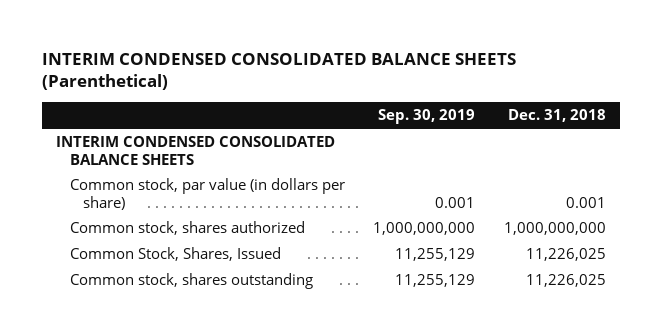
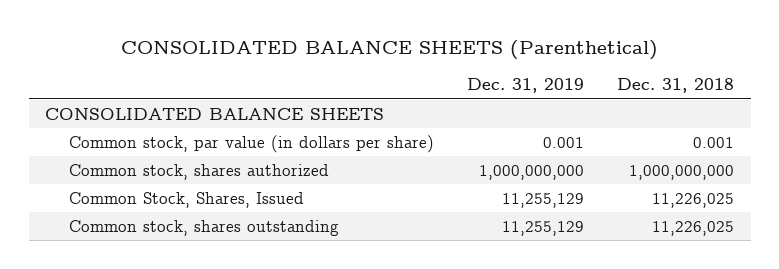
[41,52,516,91] INTERIM CONDENSED CONSOLIDATED BALANCE SHEETS (Parenthetical) -> [120,40,658,61] CONSOLIDATED BALANCE SHEETS (Parenthetical)
[378,109,476,125] Sep. 30, 2019 -> none
none -> [467,78,585,94] Dec. 31, 2019
[56,136,336,165] INTERIM CONDENSED CONSOLIDATED BALANCE SHEETS -> [45,107,385,120] CONSOLIDATED BALANCE SHEETS

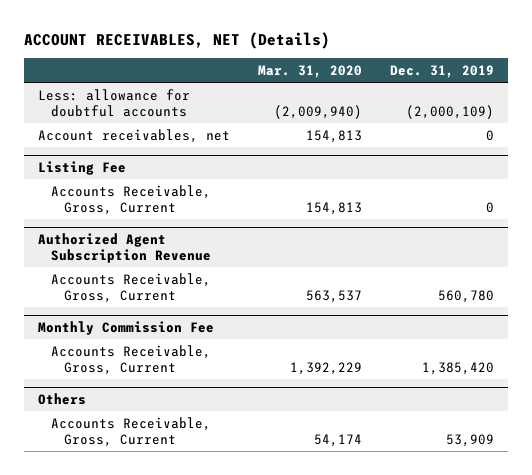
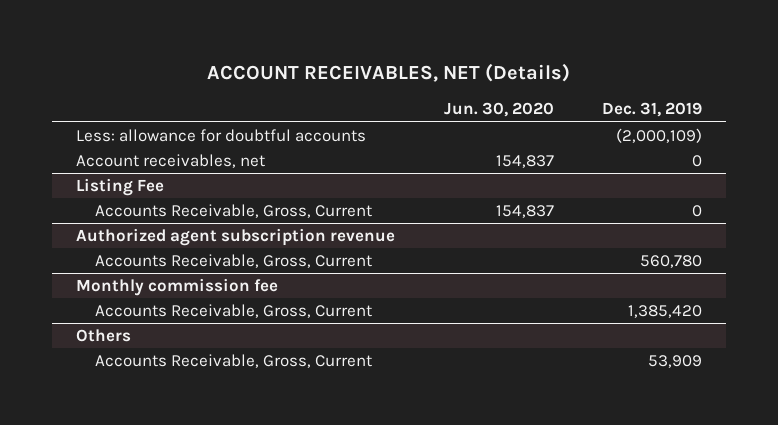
[257,64,362,78] Mar. 31, 2020 -> none
none -> [443,102,554,118] Jun. 30, 2020
[37,232,211,263] Authorized Agent Subscription Revenue -> [76,228,396,247] Authorized agent subscription revenue
[37,320,214,335] Monthly Commission Fee -> [76,278,279,297] Monthly commission fee

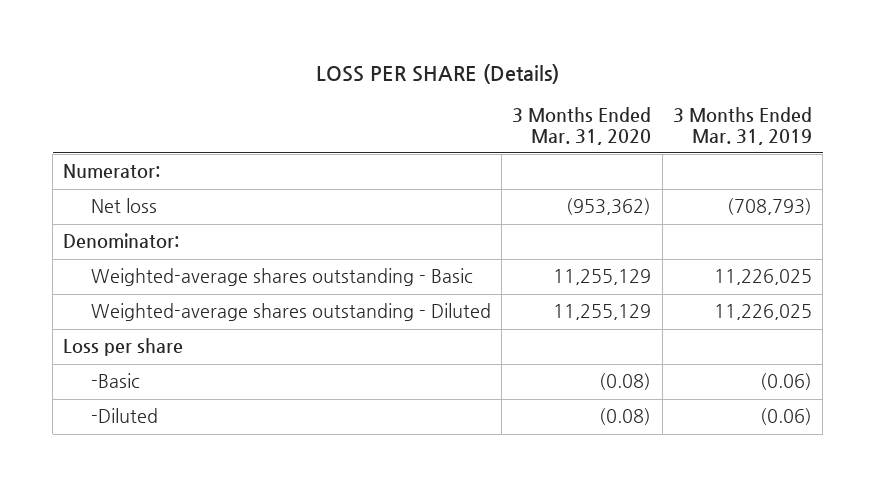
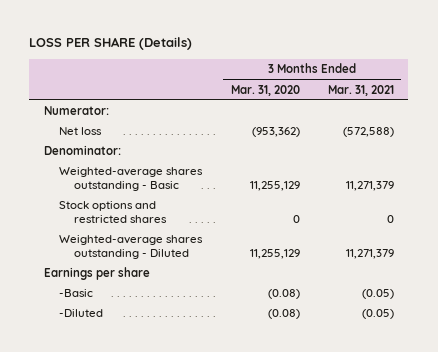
[672,106,812,145] 3 Months Ended Mar. 31, 2019 -> none
none -> [328,84,395,96] Mar. 31, 2021
none -> [59,201,168,224] Stock options and restricted shares
[63,338,184,357] Loss per share -> [43,267,150,281] Earnings per share

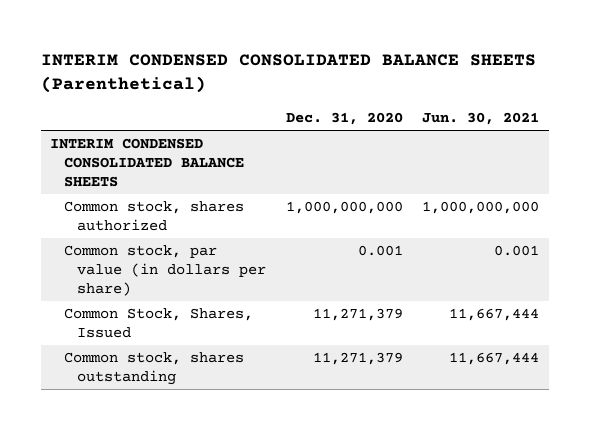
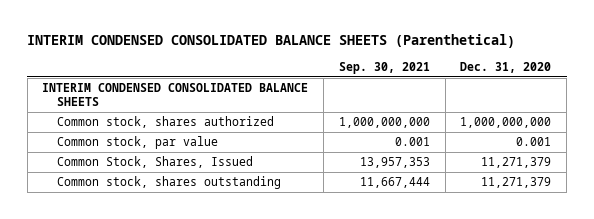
[422,112,540,126] Jun. 30, 2021 -> none
none -> [338,62,430,75] Sep. 30, 2021
[63,245,267,296] Common stock, par value (in dollars per share) -> [56,136,218,150] Common stock, par value

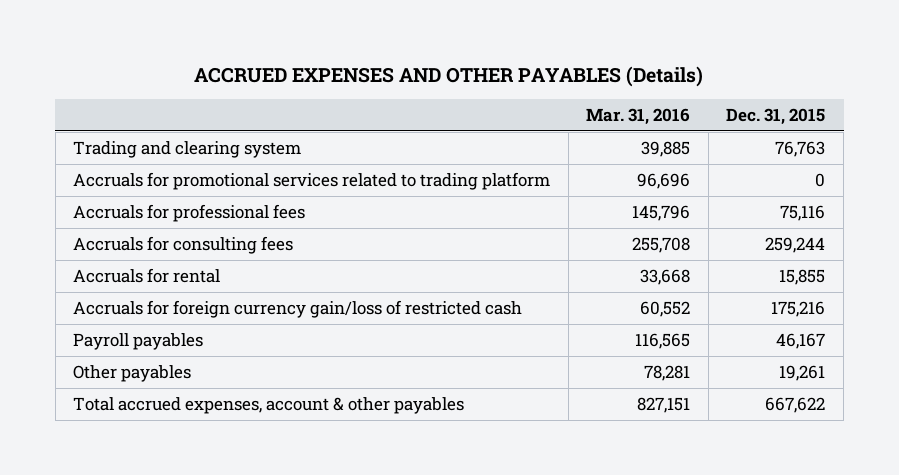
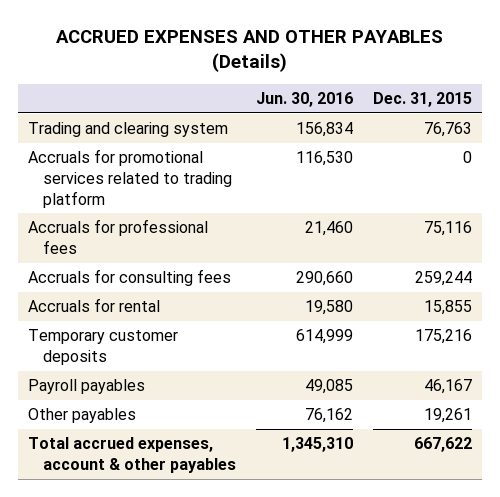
[586,107,691,125] Mar. 31, 2016 -> none
none -> [256,91,354,107] Jun. 30, 2016
[73,300,523,319] Accruals for foreign currency gain/loss of restricted cash -> [27,329,178,365] Temporary customer deposits

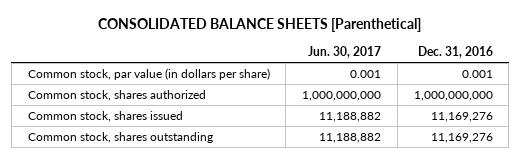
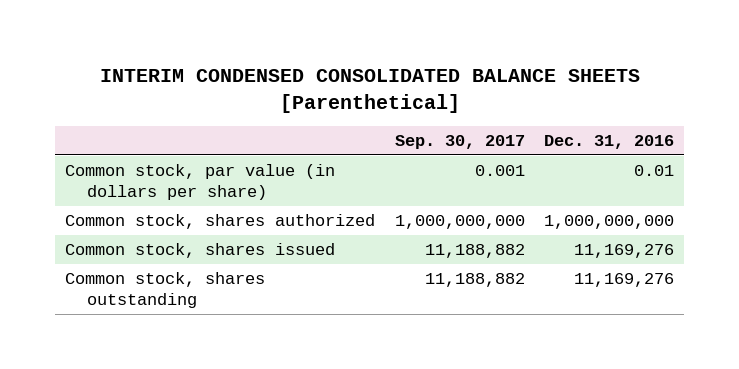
[98,18,422,33] CONSOLIDATED BALANCE SHEETS [Parenthetical] -> [99,68,640,113] INTERIM CONDENSED CONSOLIDATED BALANCE SHEETS [Parenthetical]
[308,45,382,58] Jun. 30, 2017 -> none
none -> [394,135,525,150] Sep. 30, 2017
[461,69,493,78] 0.001 -> [634,165,675,177] 0.01

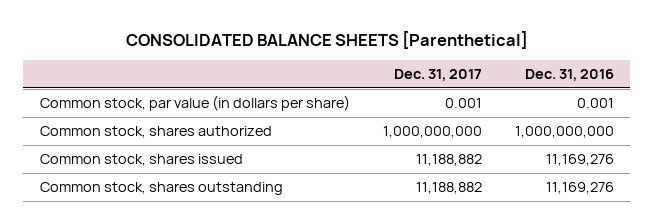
[99,68,640,113] INTERIM CONDENSED CONSOLIDATED BALANCE SHEETS [Parenthetical] -> [125,30,528,49] CONSOLIDATED BALANCE SHEETS [Parenthetical]
[394,135,525,150] Sep. 30, 2017 -> none
none -> [393,69,482,82] Dec. 31, 2017
[634,165,675,177] 0.01 -> [576,98,614,109] 0.001

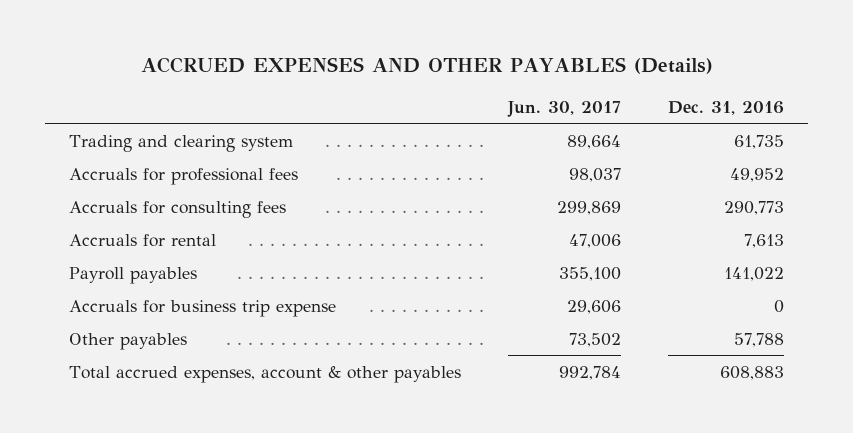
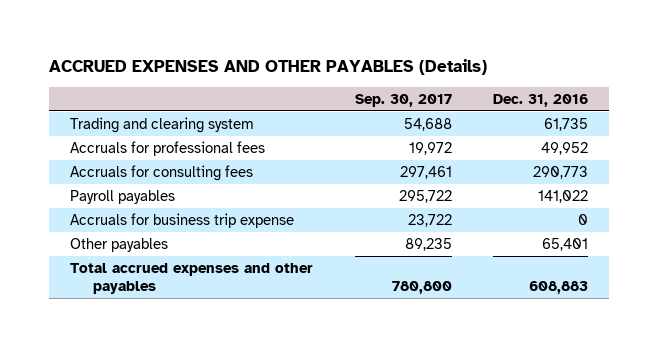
[507,100,622,117] Jun. 30, 2017 -> none
none -> [354,93,452,107] Sep. 30, 2017
[68,233,216,247] Accruals for rental -> none
[734,332,785,347] 57,788 -> [542,237,589,251] 65,401
[68,365,461,383] Total accrued expenses, account & other payables -> [70,262,314,295] Total accrued expenses and other payables

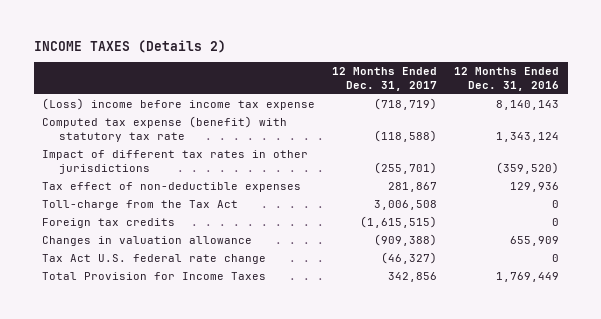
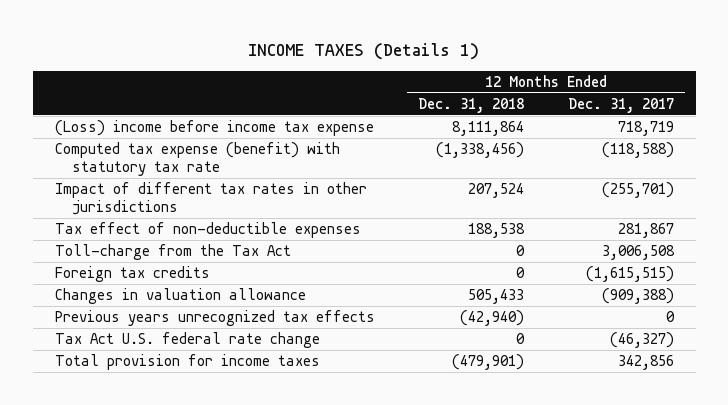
[33,39,226,53] INCOME TAXES (Details 2) -> [248,42,480,60] INCOME TAXES (Details 1)
[454,66,560,91] 12 Months Ended Dec. 31, 2016 -> none
none -> [418,97,525,113] Dec. 31, 2018
[374,98,438,111] (718,719) -> [617,121,674,137] 718,719
none -> [54,310,375,327] Previous years unrecognized tax effects
[42,272,267,281] Total Provision for Income Taxes -> [54,354,320,371] Total provision for income taxes

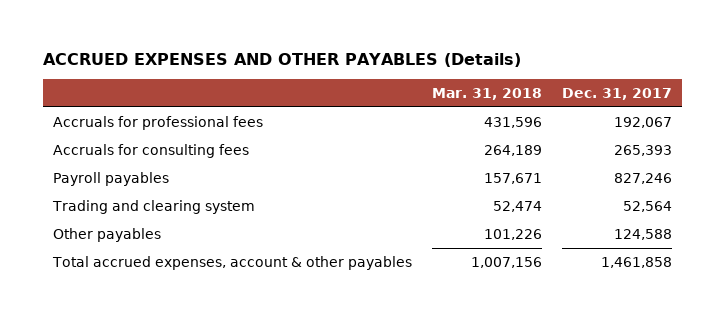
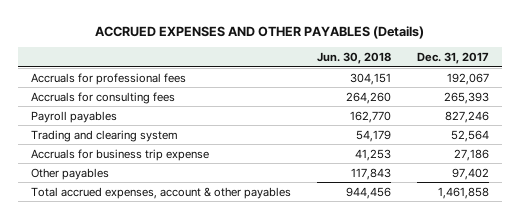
[431,87,542,100] Mar. 31, 2018 -> none
none -> [317,52,392,65] Jun. 30, 2018
none -> [31,148,210,161] Accruals for business trip expense
[613,229,672,241] 124,588 -> [452,167,490,180] 97,402

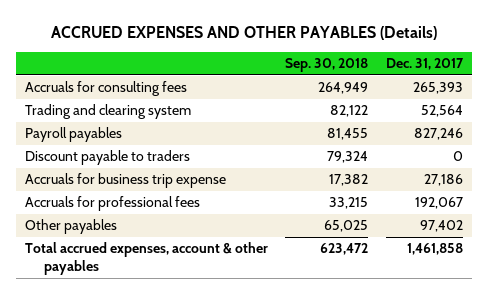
[317,52,392,65] Jun. 30, 2018 -> none
none -> [285,58,369,73] Sep. 30, 2018
[31,110,118,123] Payroll payables -> [24,127,122,143] Payroll payables
none -> [24,150,190,166] Discount payable to traders
[31,72,187,85] Accruals for professional fees -> [24,196,200,212] Accruals for professional fees

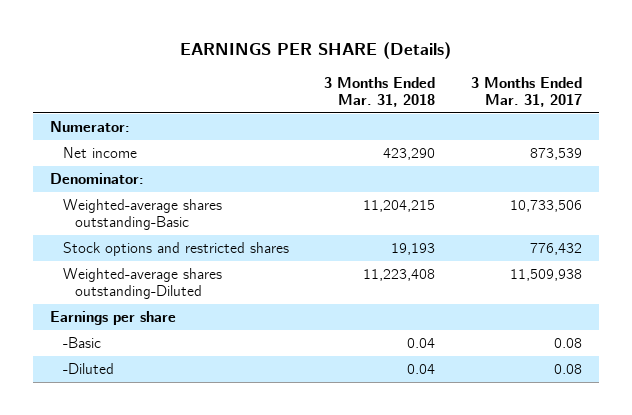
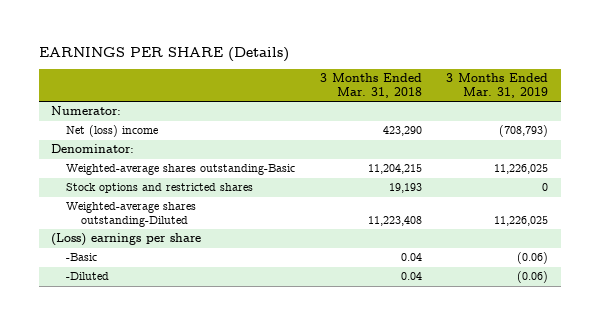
[470,76,582,107] 3 Months Ended Mar. 31, 2017 -> none
none -> [446,73,549,98] 3 Months Ended Mar. 31, 2019
[62,146,137,158] Net income -> [65,125,158,138] Net (loss) income
[50,310,177,325] Earnings per share -> [51,233,202,247] (Loss) earnings per share

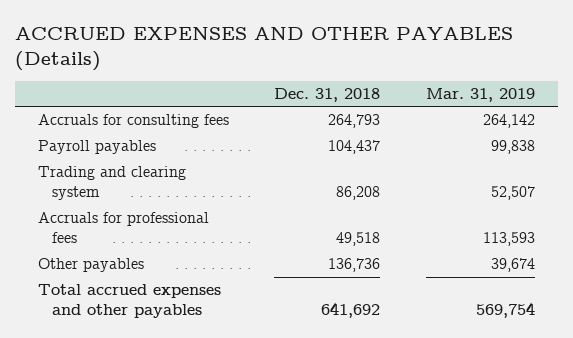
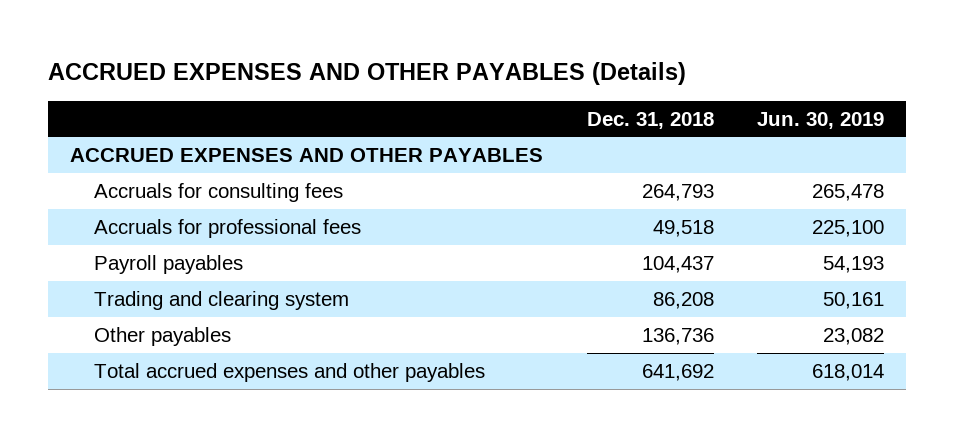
[425,88,535,103] Mar. 31, 2019 -> none
none -> [757,111,885,129] Jun. 30, 2019
none -> [70,147,544,162] ACCRUED EXPENSES AND OTHER PAYABLES
[37,212,209,244] Accruals for professional fees -> [94,218,362,238] Accruals for professional fees

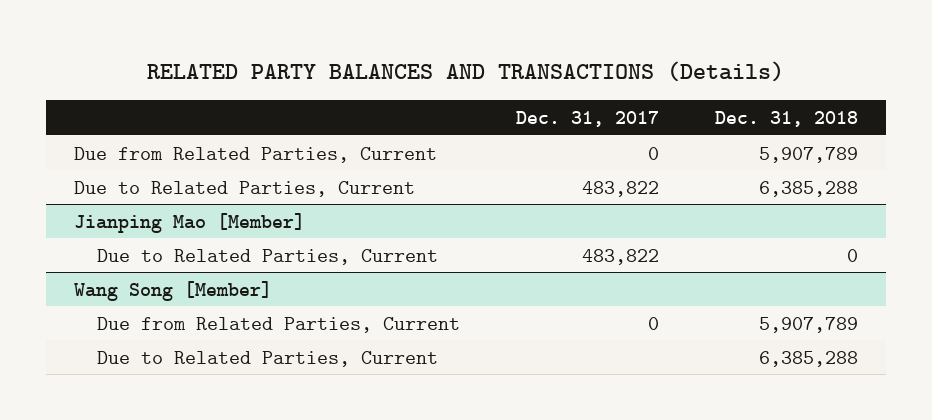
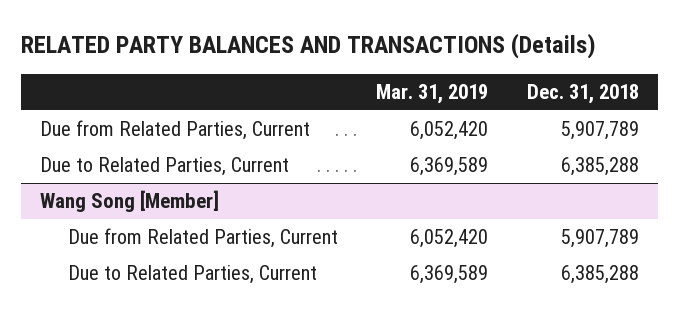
[515,110,659,127] Dec. 31, 2017 -> none
none -> [376,83,489,104] Mar. 31, 2019
[74,212,306,233] Jianping Mao [Member] -> none
[97,248,439,265] Due to Related Parties, Current -> none

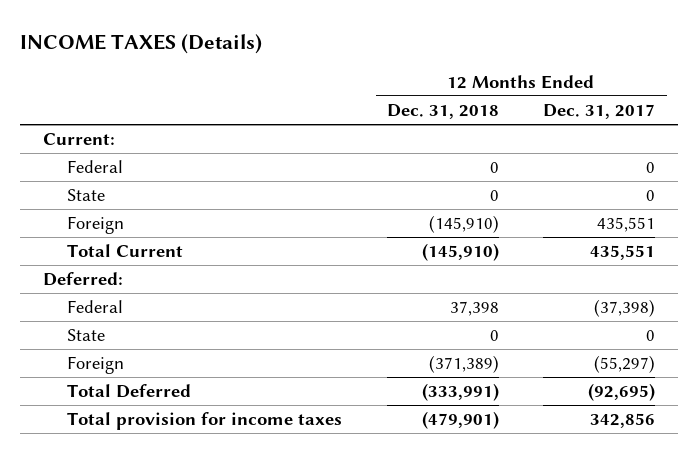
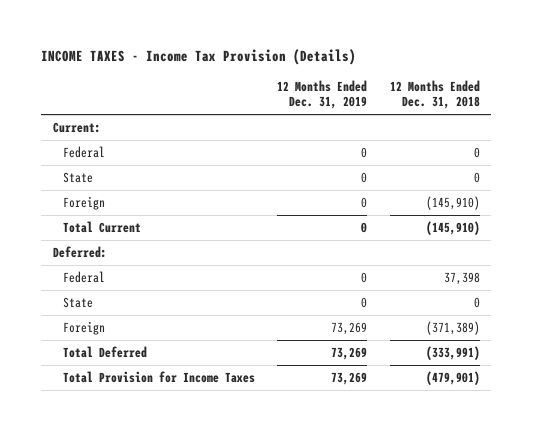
[20,34,263,55] INCOME TAXES (Details) -> [41,49,357,66] INCOME TAXES - Income Tax Provision (Details)
[543,103,656,119] Dec. 31, 2017 -> none
none -> [277,80,368,110] 12 Months Ended Dec. 31, 2019
[67,412,343,431] Total provision for income taxes -> [62,371,255,384] Total Provision for Income Taxes

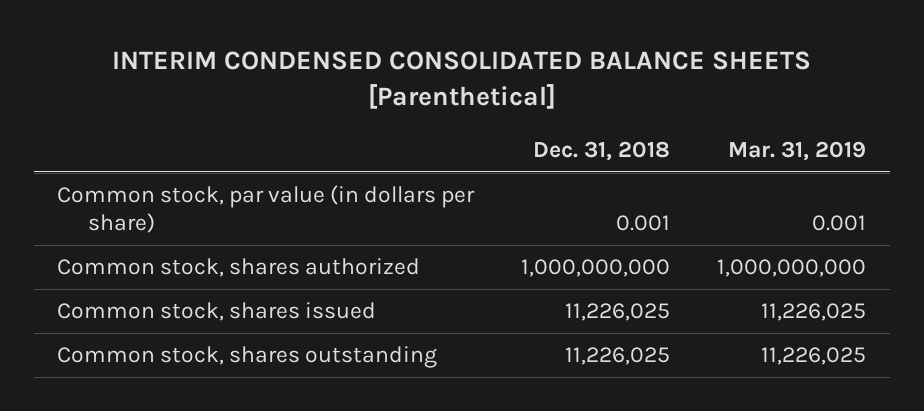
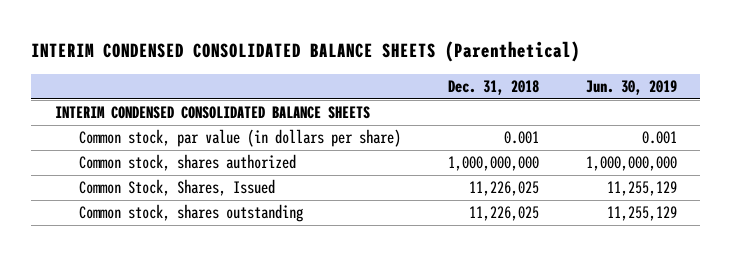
[111,51,811,109] INTERIM CONDENSED CONSOLIDATED BALANCE SHEETS [Parenthetical] -> [31,41,581,63] INTERIM CONDENSED CONSOLIDATED BALANCE SHEETS (Parenthetical)
[728,140,867,161] Mar. 31, 2019 -> none
none -> [585,80,677,96] Jun. 30, 2019
none -> [54,106,370,120] INTERIM CONDENSED CONSOLIDATED BALANCE SHEETS
[57,302,377,322] Common stock, shares issued -> [78,179,275,197] Common Stock, Shares, Issued

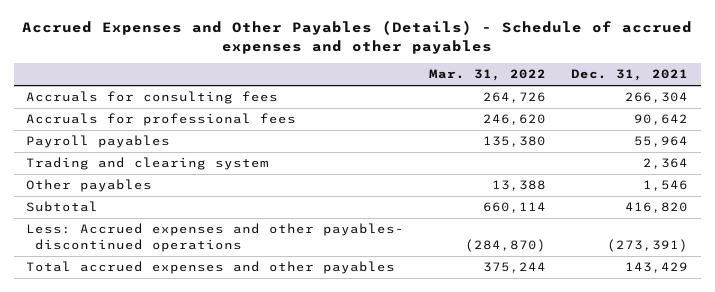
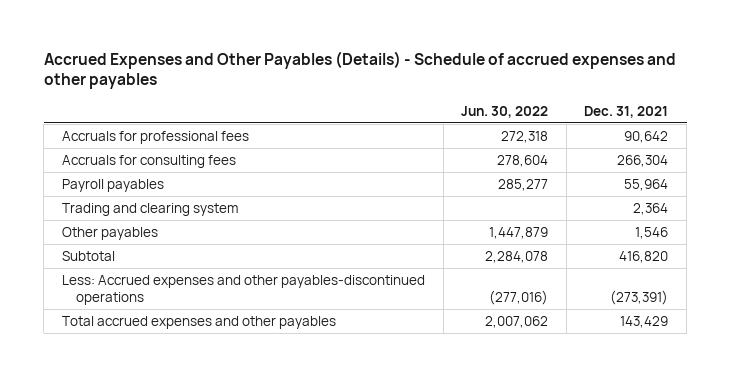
[429,69,547,82] Mar. 31, 2022 -> none
none -> [461,105,549,118] Jun. 30, 2022
[26,91,279,105] Accruals for consulting fees -> [62,154,237,168] Accruals for consulting fees
[26,223,405,252] Less: Accrued expenses and other payables- discontinued operations -> [62,274,426,306] Less: Accrued expenses and other payables-discontinued operations

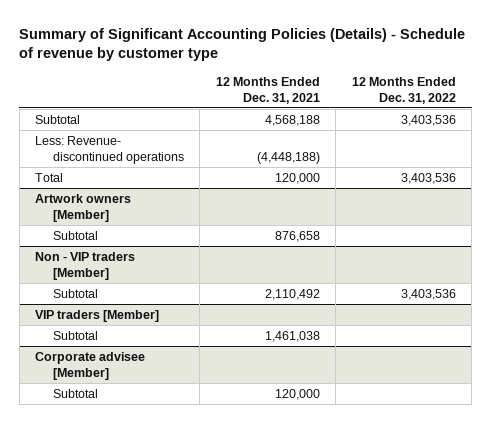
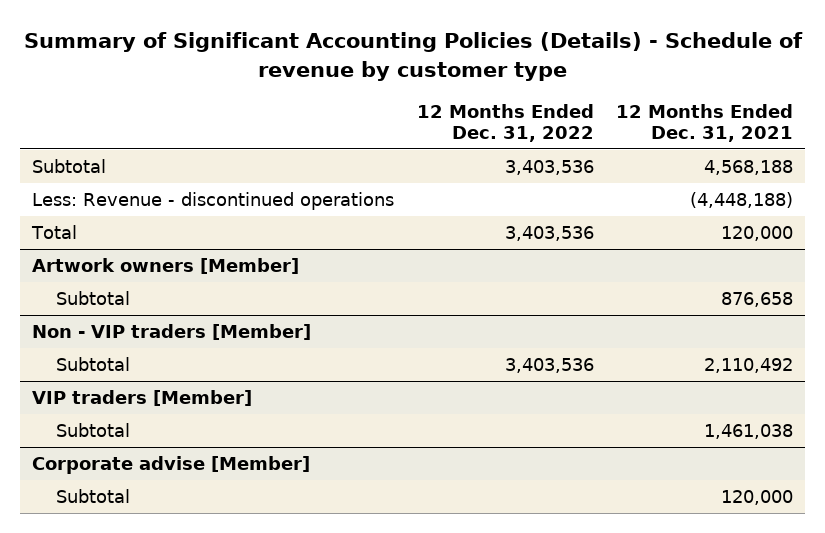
[35,135,184,165] Less: Revenue- discontinued operations -> [31,191,394,210] Less: Revenue - discontinued operations
[35,351,146,381] Corporate advisee [Member] -> [31,455,310,474] Corporate advise [Member]

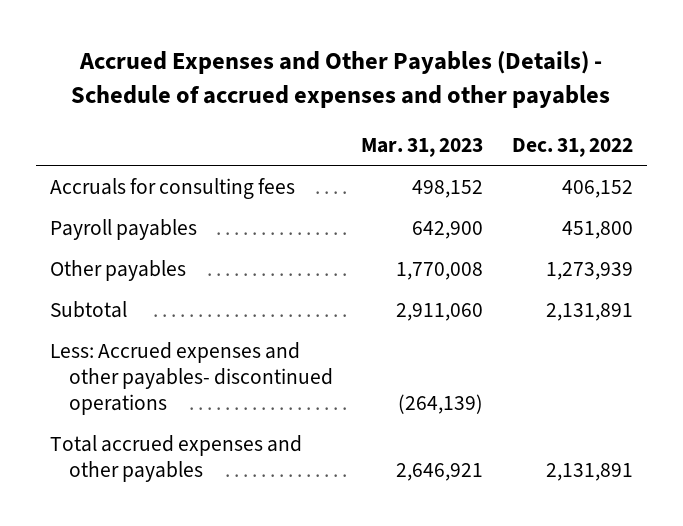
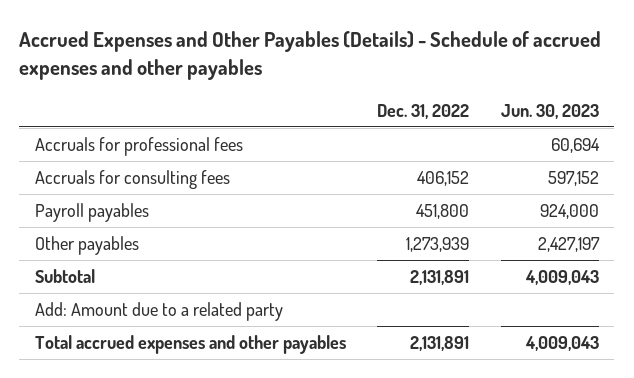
[361,137,484,157] Mar. 31, 2023 -> none
none -> [500,103,599,119] Jun. 30, 2023
none -> [35,137,244,157] Accruals for professional fees
[50,341,333,415] Less: Accrued expenses and other payables- discontinued operations -> [35,302,284,322] Add: Amount due to a related party

